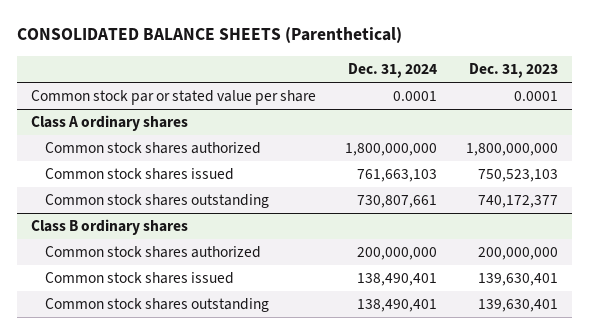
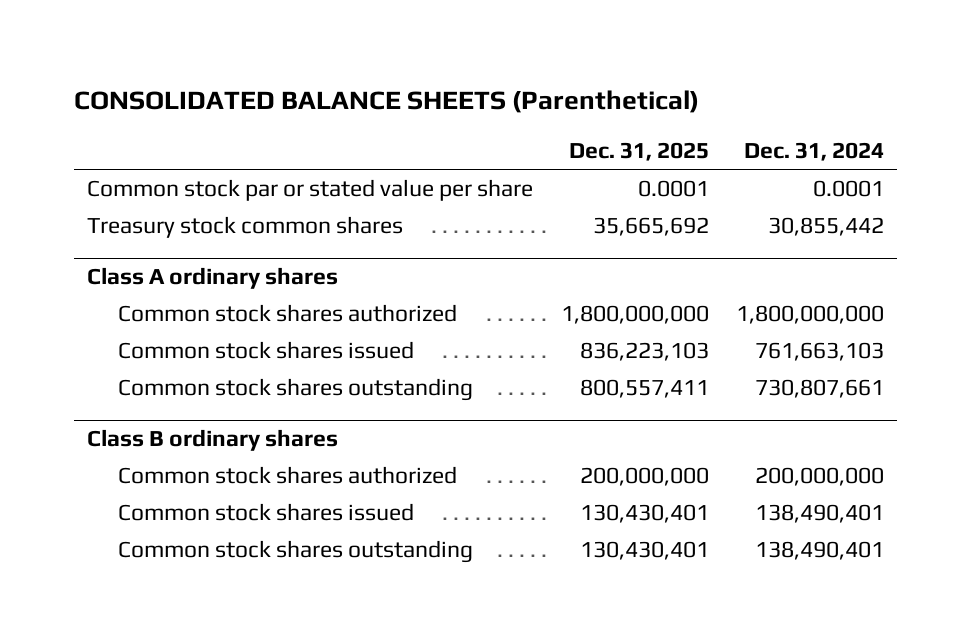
[468,63,558,79] Dec. 31, 2023 -> none
none -> [568,142,709,162] Dec. 31, 2025
none -> [87,216,404,239] Treasury stock common shares

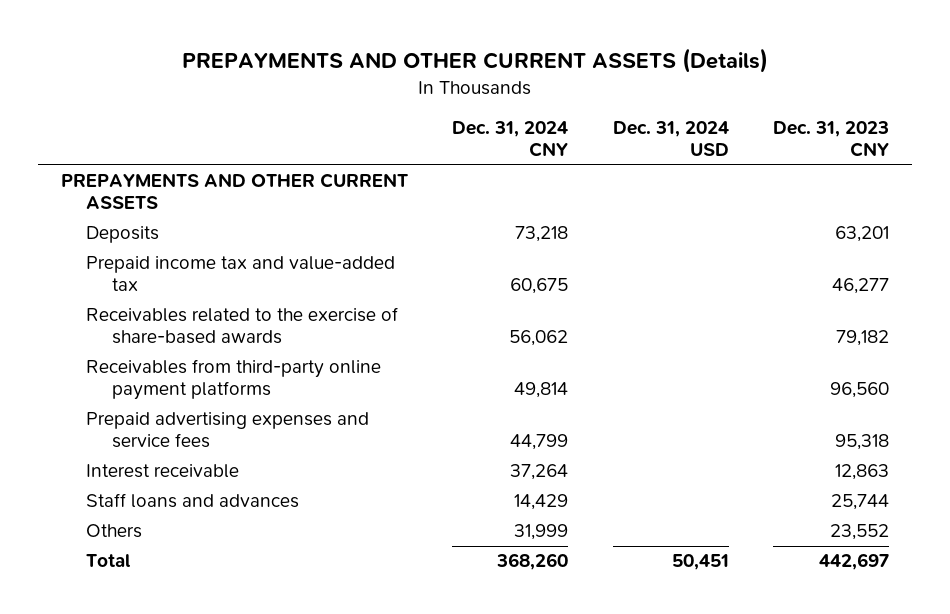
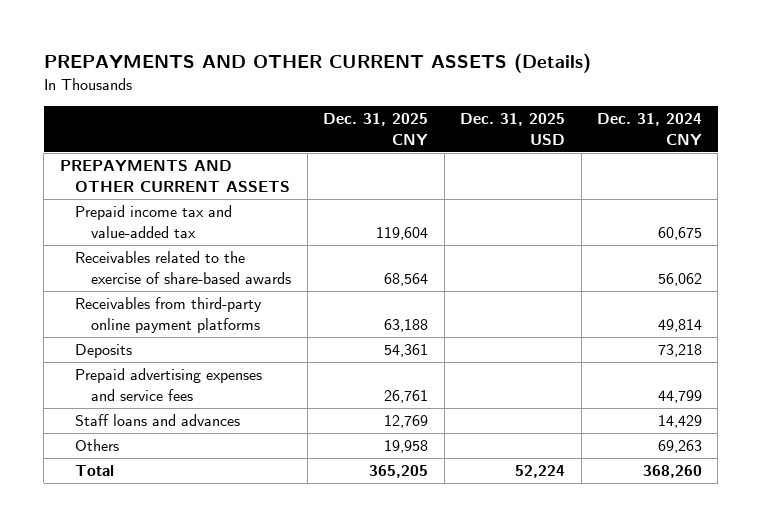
[612,121,729,157] Dec. 31, 2024 USD -> none
[773,121,890,158] Dec. 31, 2023 CNY -> none
none -> [323,113,429,145] Dec. 31, 2025 CNY
none -> [460,113,566,145] Dec. 31, 2025 USD
[86,226,160,244] Deposits -> [75,344,133,359] Deposits
[86,464,240,479] Interest receivable -> none
[514,524,569,541] 31,999 -> [657,440,702,454] 69,263

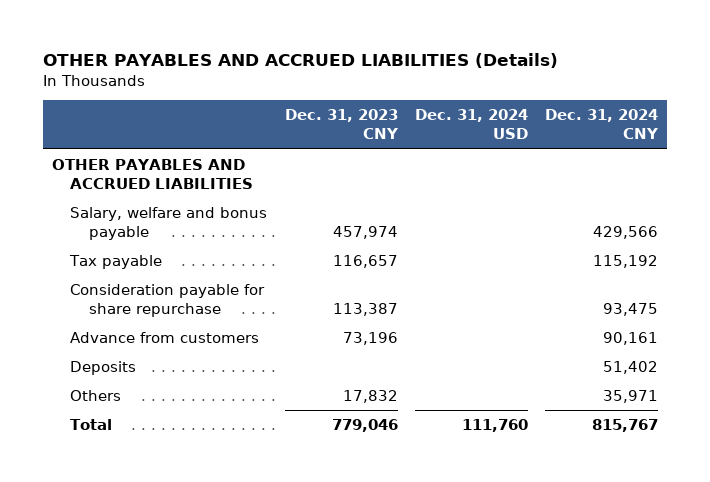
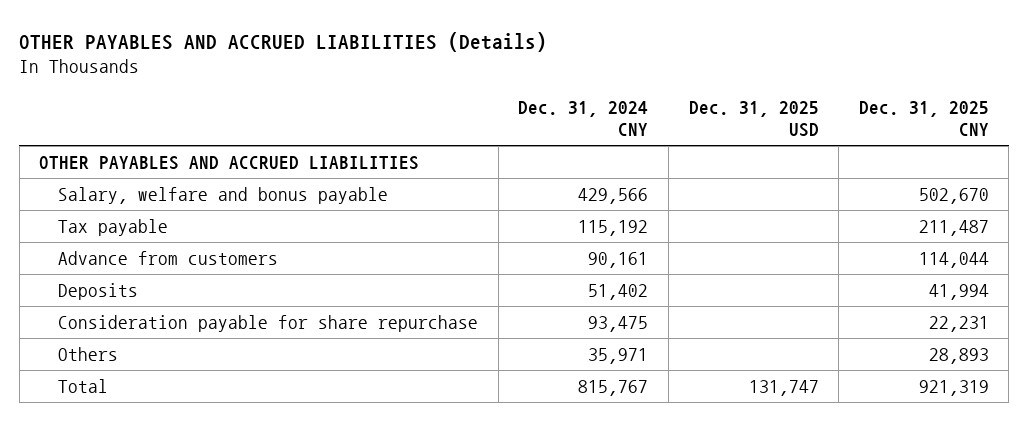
[284,109,399,140] Dec. 31, 2023 CNY -> none
[415,109,529,140] Dec. 31, 2024 USD -> none
none -> [688,100,819,138] Dec. 31, 2025 USD
none -> [858,100,989,137] Dec. 31, 2025 CNY
[70,283,266,317] Consideration payable for share repurchase -> [58,315,479,333] Consideration payable for share repurchase

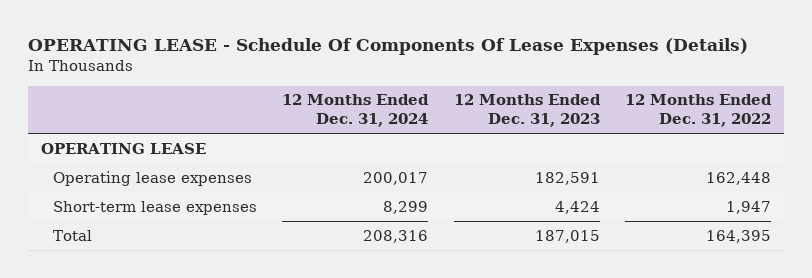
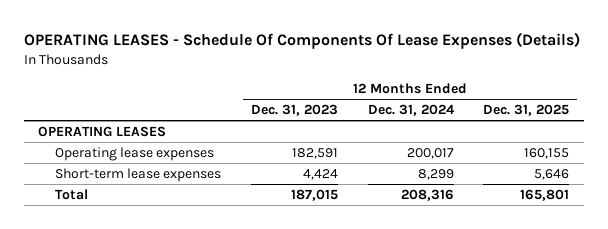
[28,38,749,56] OPERATING LEASE - Schedule Of Components Of Lease Expenses (Details) -> [23,32,580,50] OPERATING LEASES - Schedule Of Components Of Lease Expenses (Details)
[624,94,772,128] 12 Months Ended Dec. 31, 2022 -> none
none -> [483,104,570,117] Dec. 31, 2025
[41,142,207,154] OPERATING LEASE -> [38,125,167,137] OPERATING LEASES

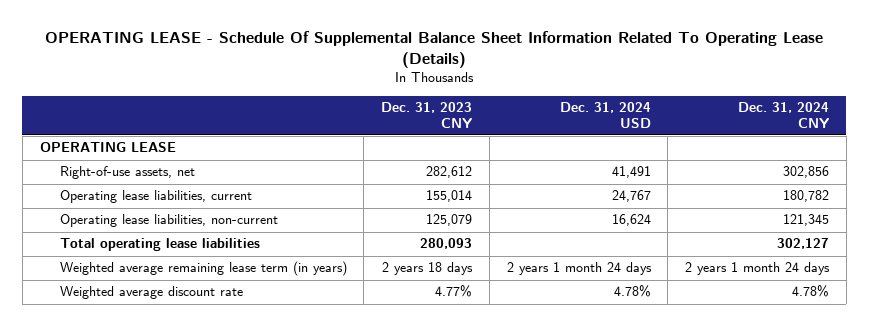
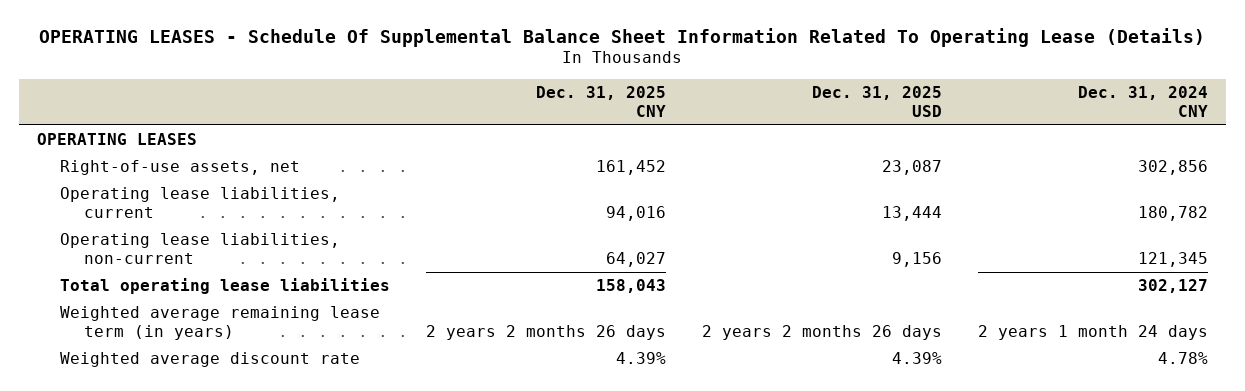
[45,31,824,69] OPERATING LEASE - Schedule Of Supplemental Balance Sheet Information Related To Operating Lease (Details) -> [39,27,1206,47] OPERATING LEASES - Schedule Of Supplemental Balance Sheet Information Related To Operating Lease (Details)
[381,102,473,128] Dec. 31, 2023 CNY -> none
[559,102,651,128] Dec. 31, 2024 USD -> none
none -> [536,86,667,117] Dec. 31, 2025 CNY
none -> [812,86,943,117] Dec. 31, 2025 USD
[39,142,176,153] OPERATING LEASE -> [36,133,197,146] OPERATING LEASES

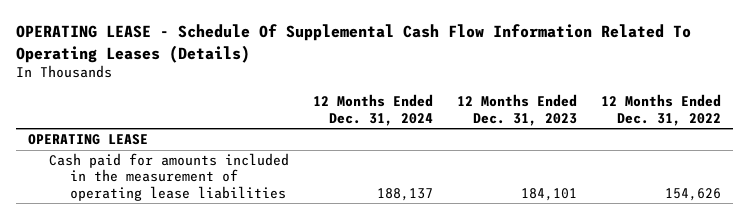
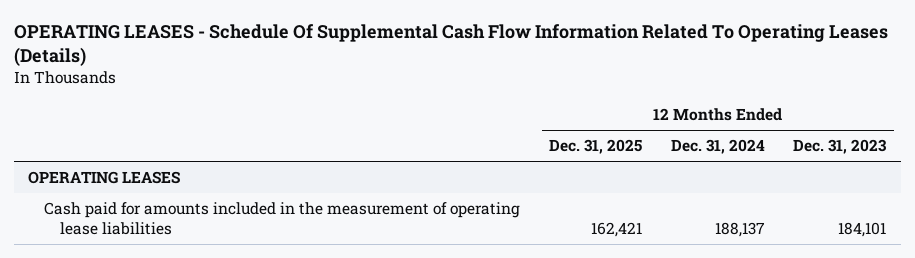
[15,24,691,63] OPERATING LEASE - Schedule Of Supplemental Cash Flow Information Related To Operating Leases (Details) -> [13,24,888,67] OPERATING LEASES - Schedule Of Supplemental Cash Flow Information Related To Operating Leases (Details)
[600,94,721,126] 12 Months Ended Dec. 31, 2022 -> none
none -> [548,139,642,155] Dec. 31, 2025
[27,134,148,146] OPERATING LEASE -> [28,171,181,185] OPERATING LEASES

